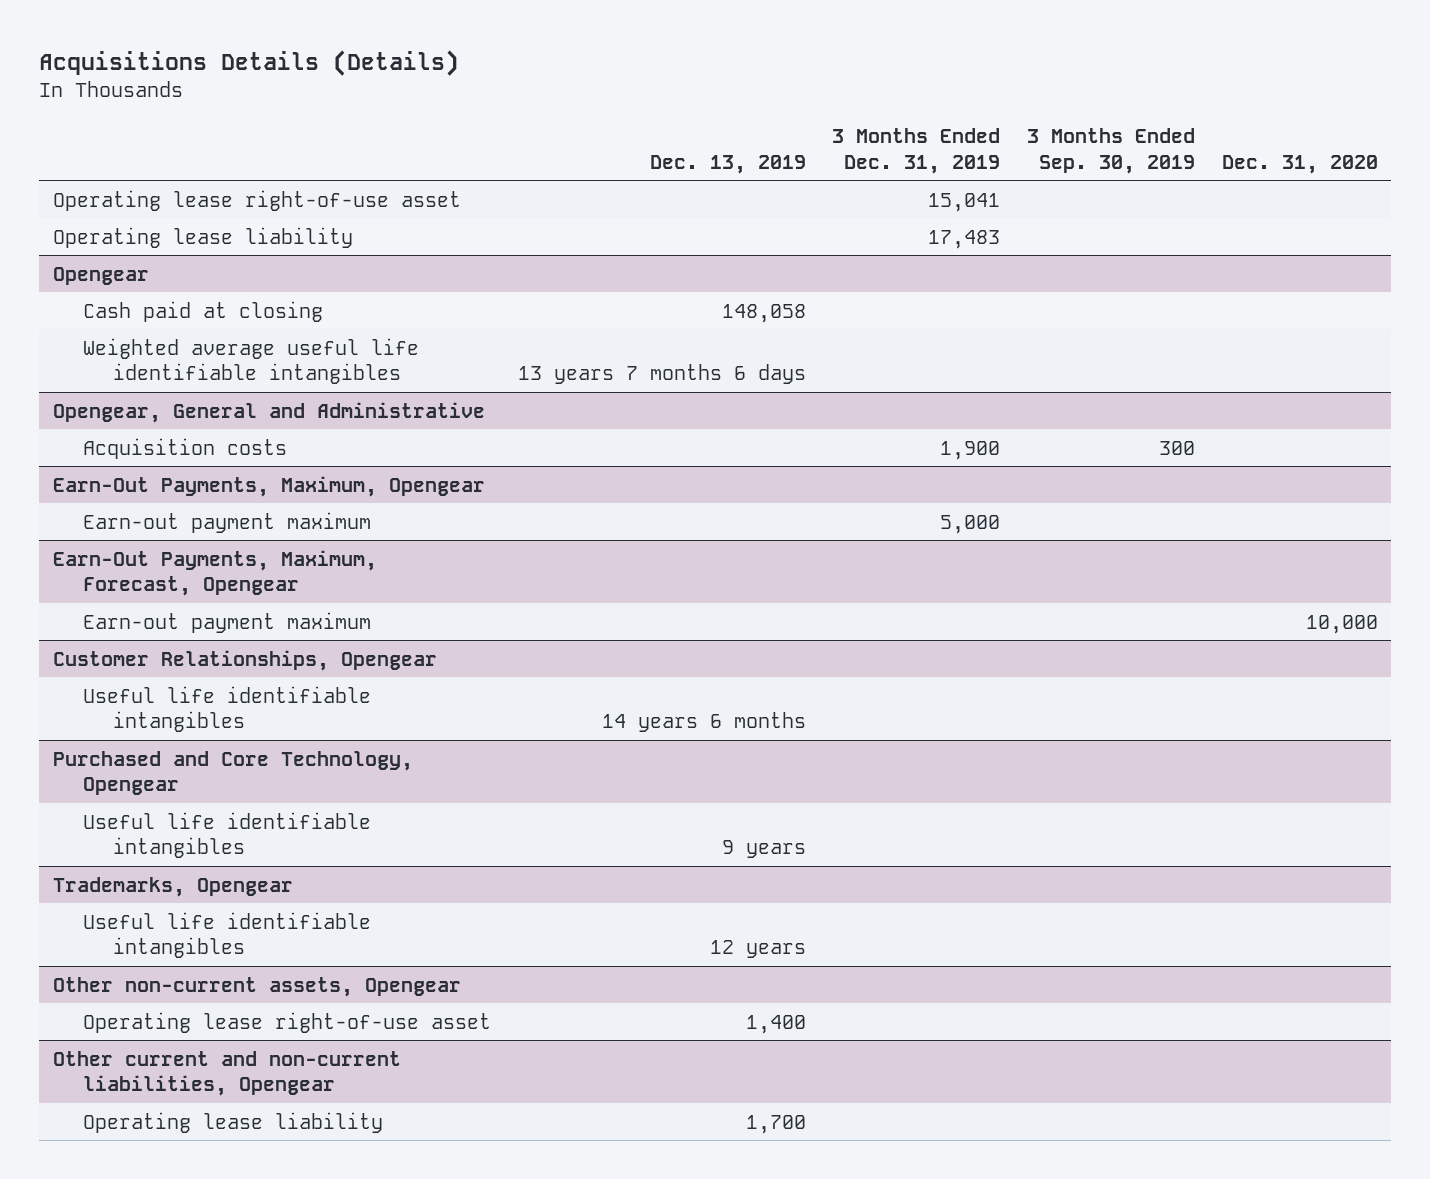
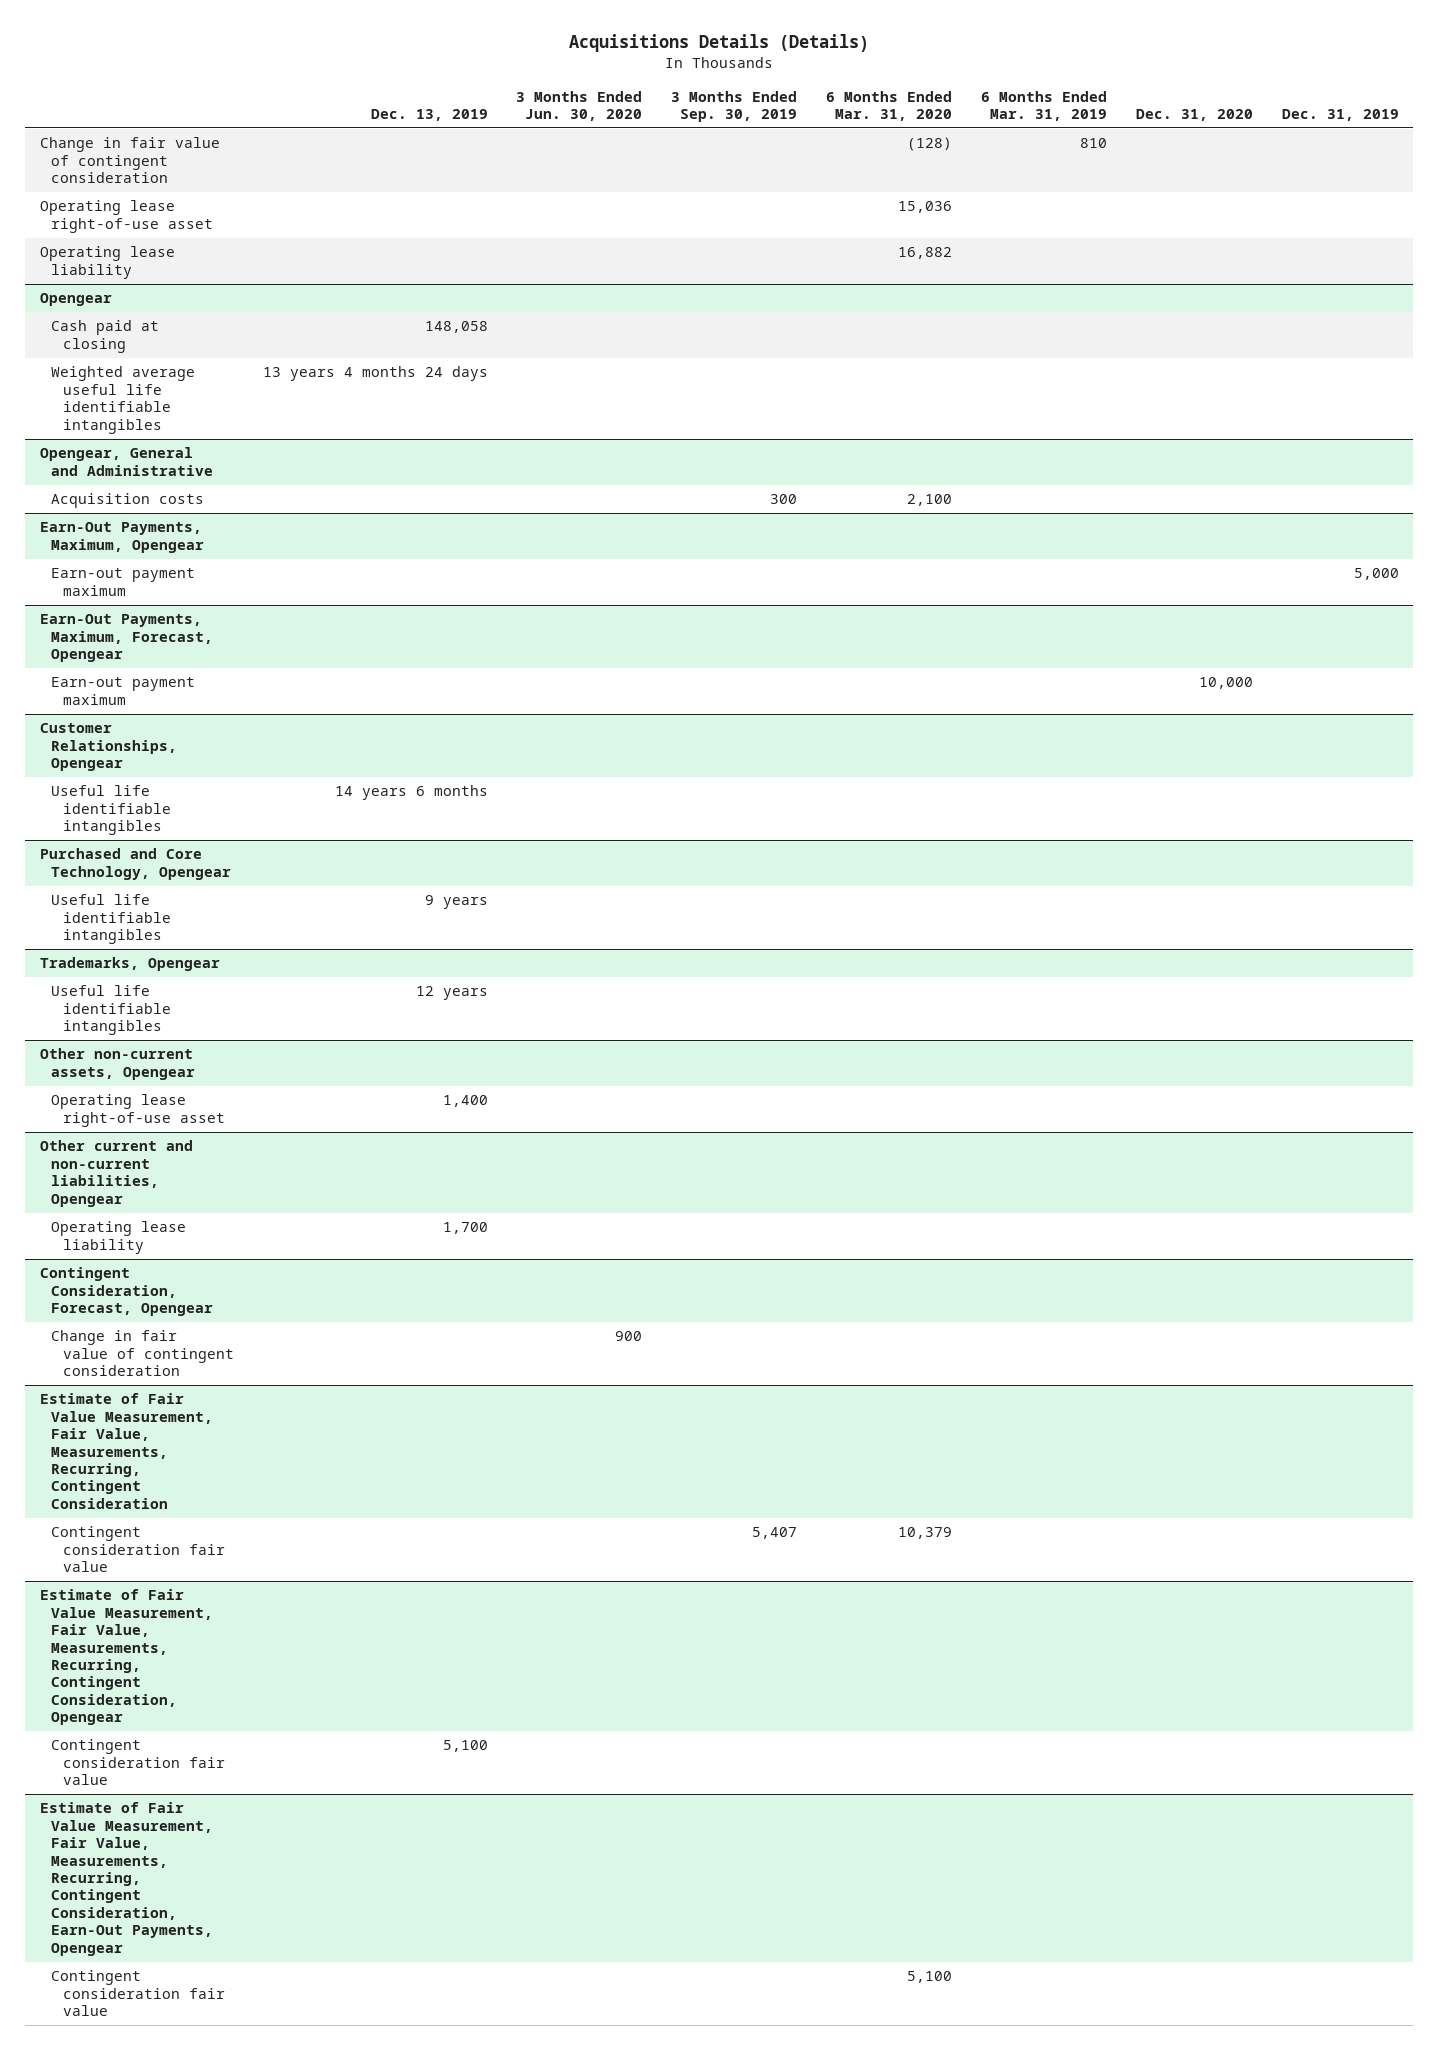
[832,128,1001,174] 3 Months Ended Dec. 31, 2019 -> none
none -> [516,90,643,122] 3 Months Ended Jun. 30, 2020
none -> [826,90,953,122] 6 Months Ended Mar. 31, 2020
none -> [981,90,1108,122] 6 Months Ended Mar. 31, 2019
none -> [1281,109,1399,122] Dec. 31, 2019
none -> [39,137,220,184] Change in fair value of contingent consideration
[517,364,806,385] 13 years 7 months 6 days -> [262,366,488,382] 13 years 4 months 24 days
none -> [39,1267,214,1317] Contingent Consideration, Forecast, Opengear
none -> [51,1330,234,1377] Change in fair value of contingent consideration
none -> [39,1393,214,1509] Estimate of Fair Value Measurement, Fair Value, Measurements, Recurring, Contingent Consideration
none -> [51,1526,225,1573] Contingent consideration fair value
none -> [39,1589,214,1726] Estimate of Fair Value Measurement, Fair Value, Measurements, Recurring, Contingent Consideration, Opengear
none -> [51,1739,225,1786] Contingent consideration fair value
none -> [39,1802,214,1956] Estimate of Fair Value Measurement, Fair Value, Measurements, Recurring, Contingent Consideration, Earn-Out Payments, Opengear
none -> [51,1970,225,2017] Contingent consideration fair value

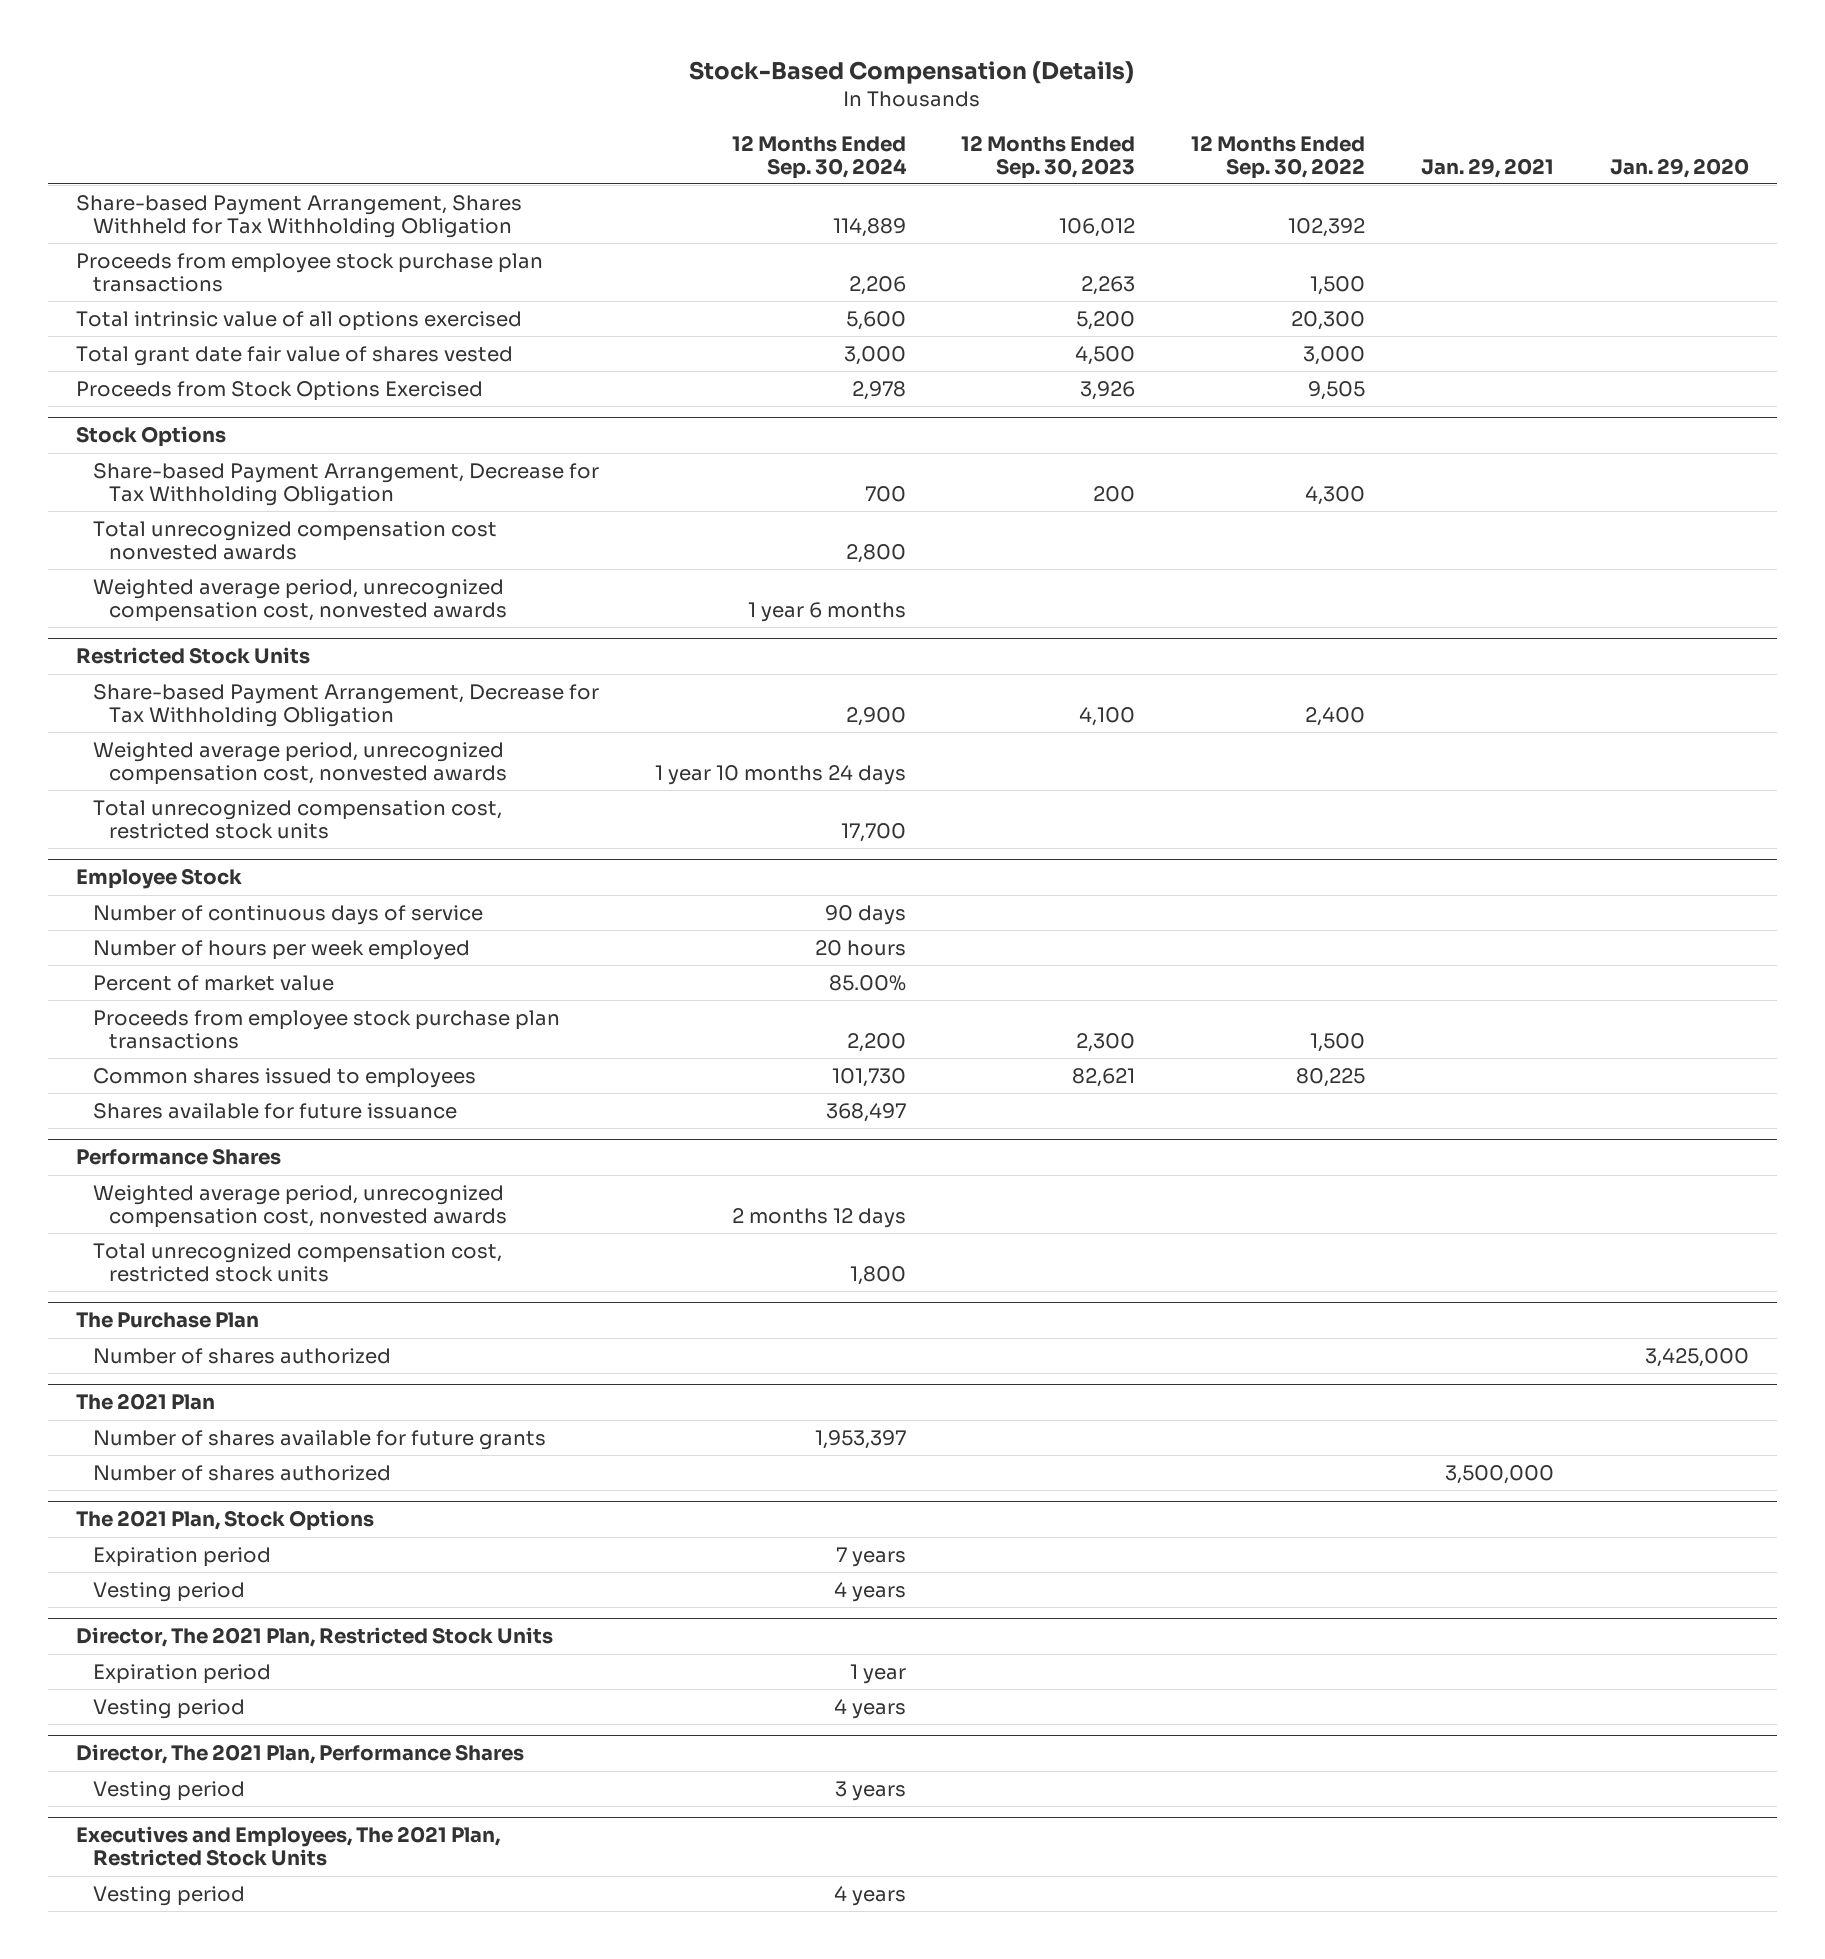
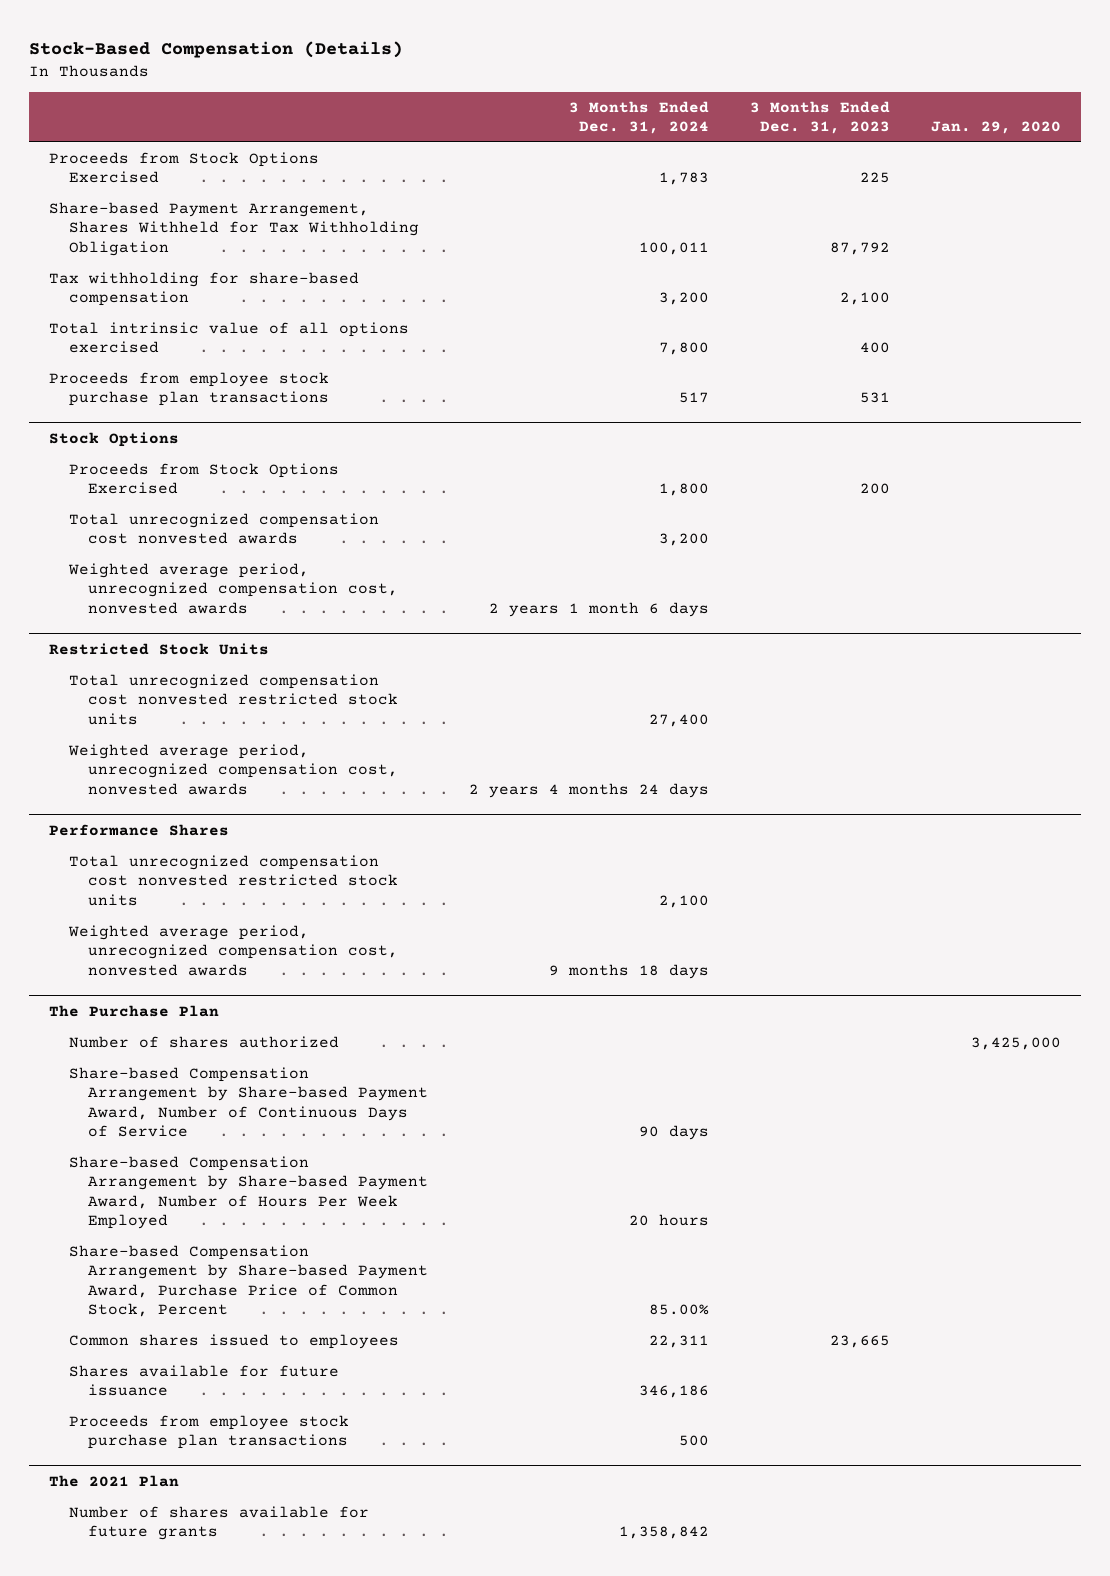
[731,134,907,179] 12 Months Ended Sep. 30, 2024 -> none
[961,134,1136,179] 12 Months Ended Sep. 30, 2023 -> none
[1191,134,1366,179] 12 Months Ended Sep. 30, 2022 -> none
[1420,157,1554,178] Jan. 29, 2021 -> none
none -> [569,100,710,135] 3 Months Ended Dec. 31, 2024
none -> [749,100,890,135] 3 Months Ended Dec. 31, 2023
[76,380,484,401] Proceeds from Stock Options Exercised -> [49,152,320,184] Proceeds from Stock Options Exercised
none -> [49,272,360,307] Tax withholding for share-based compensation
[76,345,514,366] Total grant date fair value of shares vested -> none
[76,252,544,292] Proceeds from employee stock purchase plan transactions -> [49,372,330,407] Proceeds from employee stock purchase plan transactions
[92,462,599,506] Share-based Payment Arrangement, Decrease for Tax Withholding Obligation -> none
none -> [68,463,339,495] Proceeds from Stock Options Exercised
[92,683,599,727] Share-based Payment Arrangement, Decrease for Tax Withholding Obligation -> none
none -> [68,674,399,725] Total unrecognized compensation cost nonvested restricted stock units
[92,799,502,839] Total unrecognized compensation cost, restricted stock units -> none
[76,868,243,890] Employee Stock -> none
[92,904,483,925] Number of continuous days of service -> none
[92,939,470,960] Number of hours per week employed -> none
[92,974,334,991] Percent of market value -> none
[92,1009,560,1049] Proceeds from employee stock purchase plan transactions -> none
[92,1067,476,1088] Common shares issued to employees -> none
[92,1102,457,1119] Shares available for future issuance -> none
none -> [68,855,399,906] Total unrecognized compensation cost nonvested restricted stock units
[92,1242,502,1282] Total unrecognized compensation cost, restricted stock units -> none
none -> [68,1067,429,1138] Share-based Compensation Arrangement by Share-based Payment Award, Number of Continuous Days of Service
none -> [68,1156,429,1230] Share-based Compensation Arrangement by Share-based Payment Award, Number of Hours Per Week Employed
none -> [68,1245,429,1318] Share-based Compensation Arrangement by Share-based Payment Award, Purchase Price of Common Stock, Percent
none -> [68,1334,399,1350] Common shares issued to employees
none -> [68,1365,339,1397] Shares available for future issuance
none -> [68,1415,349,1450] Proceeds from employee stock purchase plan transactions
[92,1464,391,1481] Number of shares authorized -> none
[76,1510,375,1532] The 2021 Plan, Stock Options -> none
[92,1546,271,1567] Expiration period -> none
[92,1581,245,1602] Vesting period -> none
[76,1627,554,1648] Director, The 2021 Plan, Restricted Stock Units -> none
[92,1663,271,1684] Expiration period -> none
[92,1698,245,1719] Vesting period -> none
[76,1744,525,1765] Director, The 2021 Plan, Performance Shares -> none
[92,1780,245,1801] Vesting period -> none
[76,1826,501,1867] Executives and Employees, The 2021 Plan, Restricted Stock Units -> none
[92,1885,245,1906] Vesting period -> none

